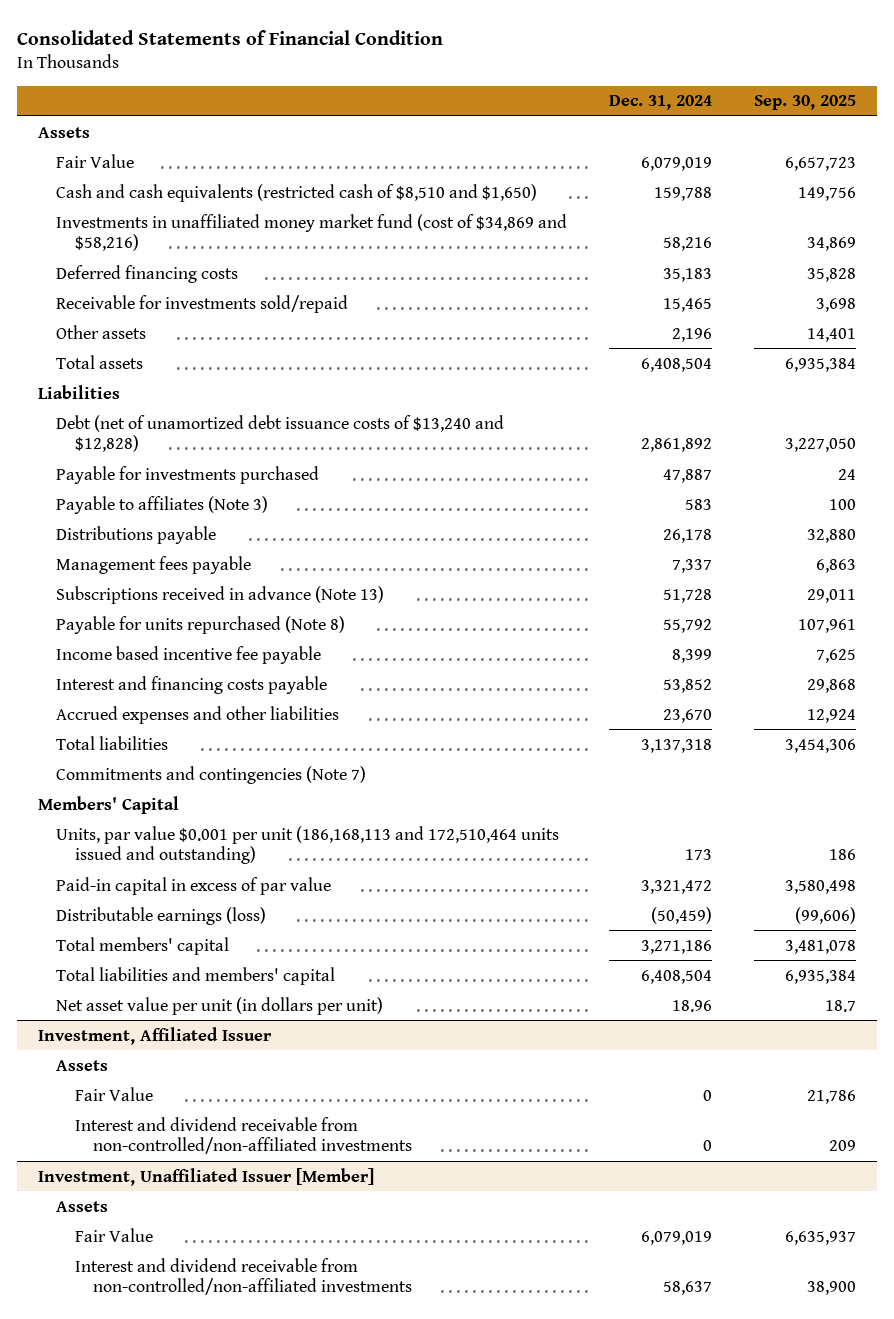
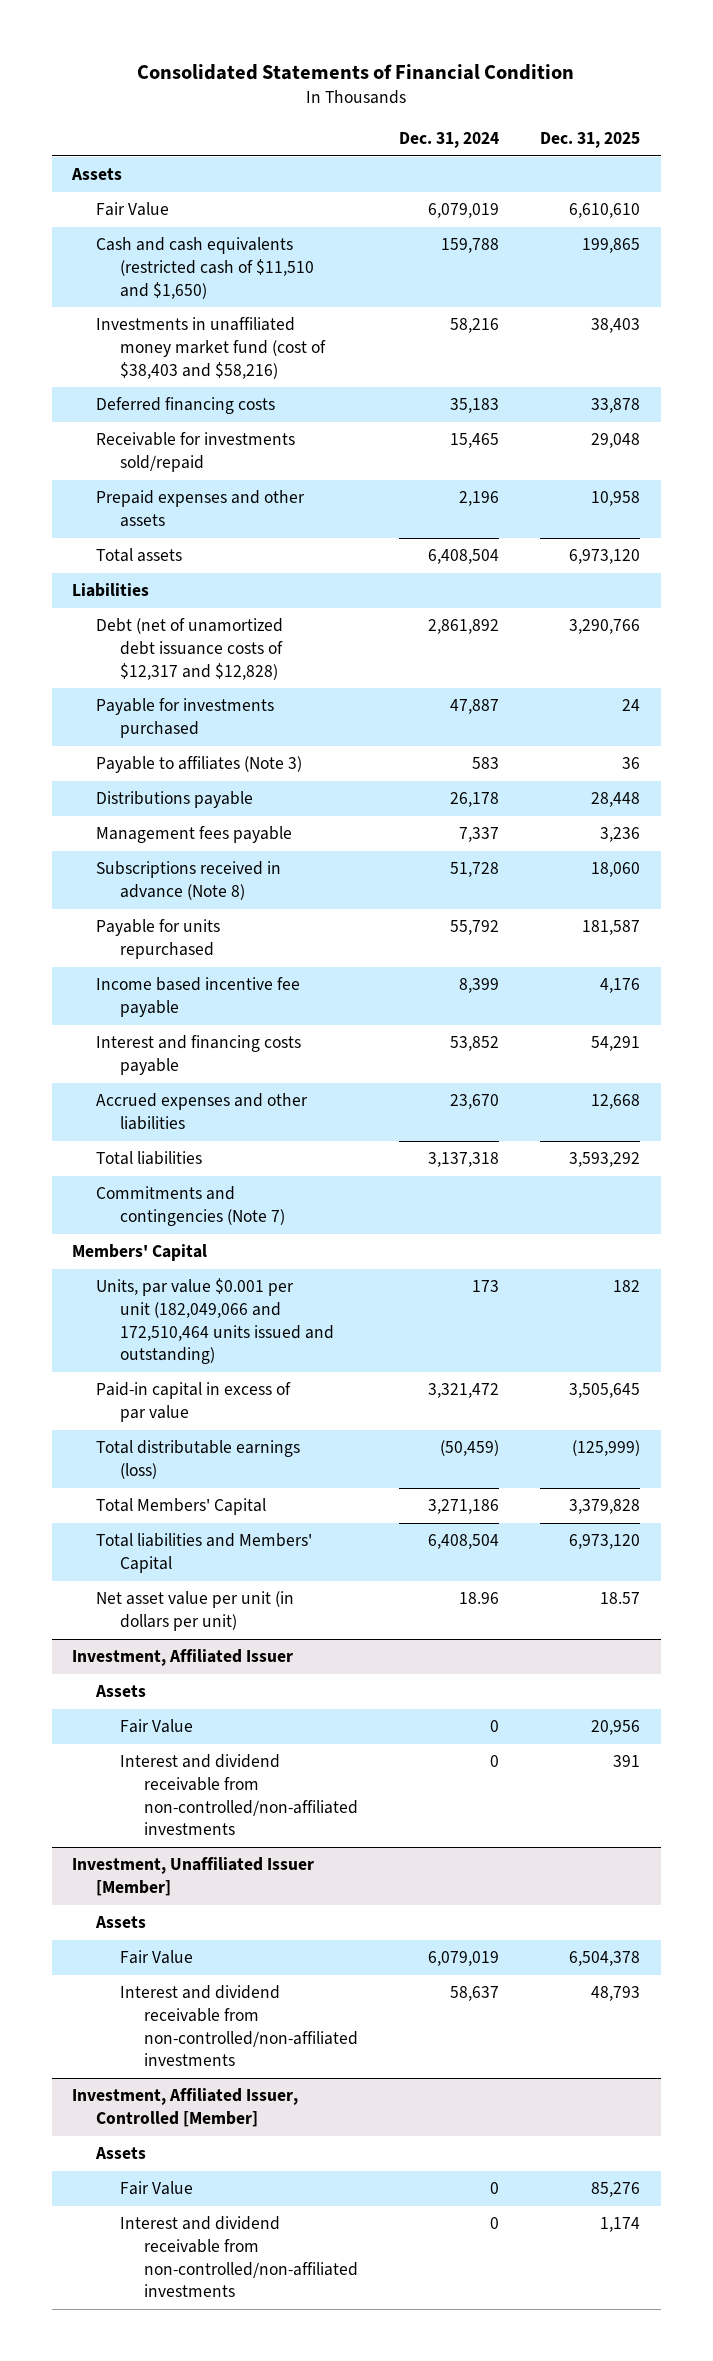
[754,95,857,111] Sep. 30, 2025 -> none
none -> [540,132,641,149] Dec. 31, 2025
[56,183,538,202] Cash and cash equivalents (restricted cash of $8,510 and $1,650) -> [96,237,315,299] Cash and cash equivalents (restricted cash of $11,510 and $1,650)
[56,213,568,252] Investments in unaffiliated money market fund (cost of $34,869 and $58,216) -> [96,317,327,379] Investments in unaffiliated money market fund (cost of $38,403 and $58,216)
[56,324,147,339] Other assets -> [96,490,306,527] Prepaid expenses and other assets
[56,414,505,453] Debt (net of unamortized debt issuance costs of $13,240 and $12,828) -> [96,618,284,680] Debt (net of unamortized debt issuance costs of $12,317 and $12,828)
[56,585,385,604] Subscriptions received in advance (Note 13) -> [96,861,282,900] Subscriptions received in advance (Note 8)
[56,615,346,634] Payable for units repurchased (Note 8) -> [96,919,221,959] Payable for units repurchased
[56,825,560,865] Units, par value $0.001 per unit (186,168,113 and 172,510,464 units issued and outstanding) -> [96,1278,335,1365] Units, par value $0.001 per unit (182,049,066 and 172,510,464 units issued and outstanding)
[56,906,267,925] Distributable earnings (loss) -> [96,1440,301,1479] Total distributable earnings (loss)
[56,936,230,955] Total members' capital -> [96,1498,267,1516] Total Members' Capital
[56,966,336,985] Total liabilities and members' capital -> [96,1533,313,1573] Total liabilities and Members' Capital
none -> [72,2088,299,2127] Investment, Affiliated Issuer, Controlled [Member]
none -> [95,2147,147,2160] Assets
none -> [120,2181,194,2196] Fair Value
none -> [120,2216,359,2298] Interest and dividend receivable from non-controlled/non-affiliated investments

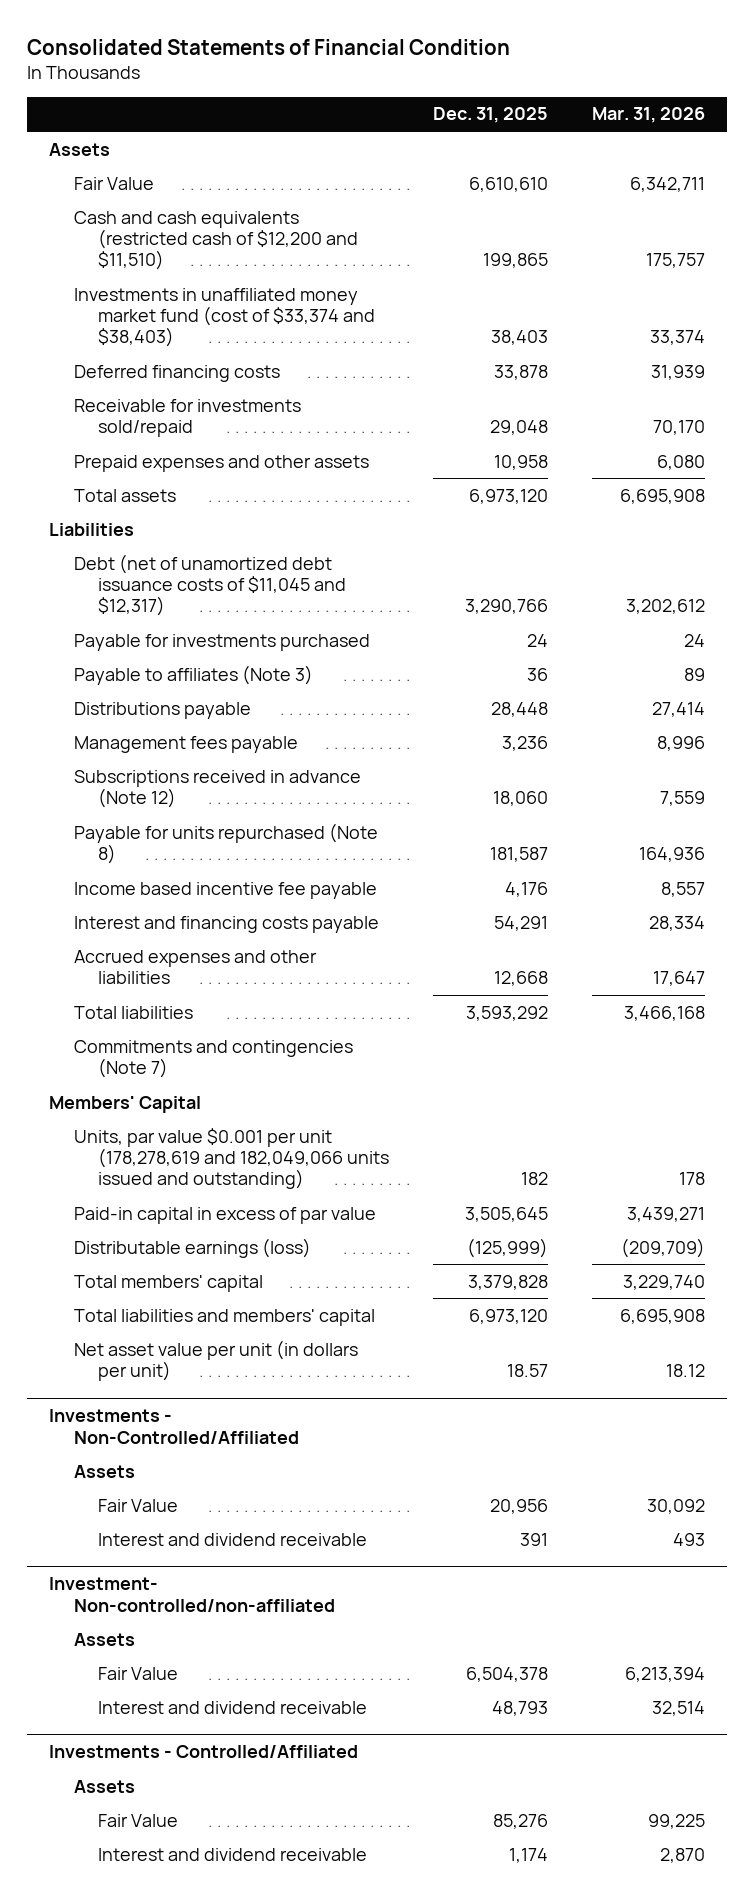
[399,132,500,149] Dec. 31, 2024 -> none
none -> [592,107,706,124] Mar. 31, 2026
[96,237,315,299] Cash and cash equivalents (restricted cash of $11,510 and $1,650) -> [73,210,359,271] Cash and cash equivalents (restricted cash of $12,200 and $11,510)
[96,317,327,379] Investments in unaffiliated money market fund (cost of $38,403 and $58,216) -> [73,287,376,348] Investments in unaffiliated money market fund (cost of $33,374 and $38,403)
[96,618,284,680] Debt (net of unamortized debt issuance costs of $12,317 and $12,828) -> [73,553,347,617] Debt (net of unamortized debt issuance costs of $11,045 and $12,317)
[96,861,282,900] Subscriptions received in advance (Note 8) -> [73,769,361,808] Subscriptions received in advance (Note 12)
[96,919,221,959] Payable for units repurchased -> [73,822,378,864] Payable for units repurchased (Note 8)
[96,1278,335,1365] Units, par value $0.001 per unit (182,049,066 and 172,510,464 units issued and outstanding) -> [73,1127,390,1190] Units, par value $0.001 per unit (178,278,619 and 182,049,066 units issued and outstanding)
[96,1440,301,1479] Total distributable earnings (loss) -> [73,1237,311,1258] Distributable earnings (loss)
[96,1498,267,1516] Total Members' Capital -> [73,1274,263,1292] Total members' capital
[96,1533,313,1573] Total liabilities and Members' Capital -> [73,1308,375,1326] Total liabilities and members' capital
[72,1649,294,1667] Investment, Affiliated Issuer -> [49,1409,299,1444] Investments - Non-Controlled/Affiliated
[120,1754,359,1836] Interest and dividend receivable from non-controlled/non-affiliated investments -> [98,1532,368,1546] Interest and dividend receivable
[72,1857,315,1896] Investment, Unaffiliated Issuer [Member] -> [49,1577,335,1612] Investment- Non-controlled/non-affiliated
[120,1985,359,2067] Interest and dividend receivable from non-controlled/non-affiliated investments -> [98,1700,368,1714] Interest and dividend receivable
[72,2088,299,2127] Investment, Affiliated Issuer, Controlled [Member] -> [49,1745,359,1759] Investments - Controlled/Affiliated
[120,2216,359,2298] Interest and dividend receivable from non-controlled/non-affiliated investments -> [98,1847,368,1861] Interest and dividend receivable

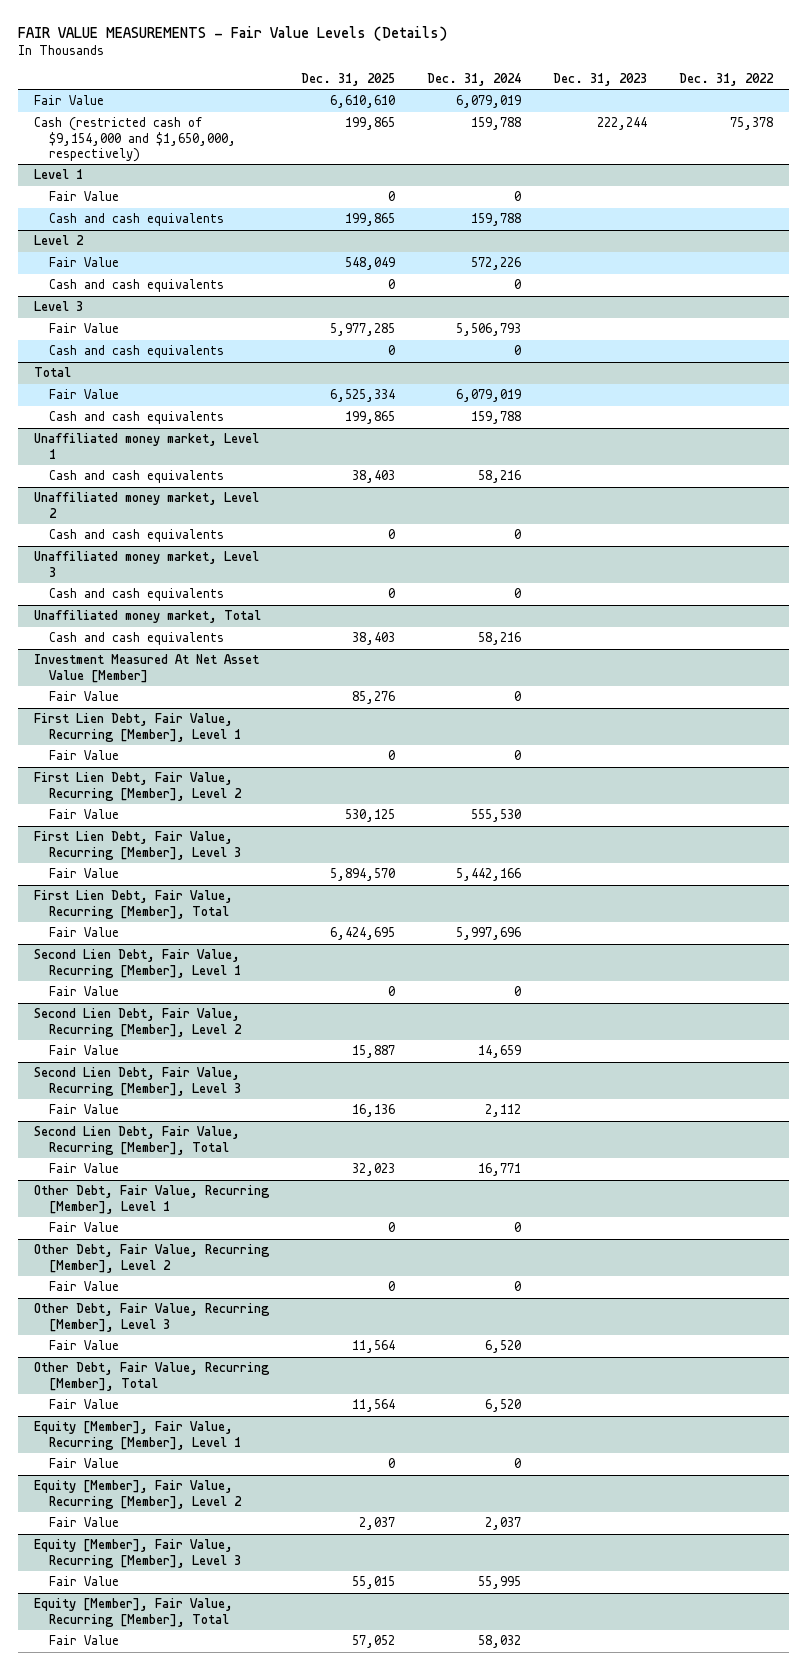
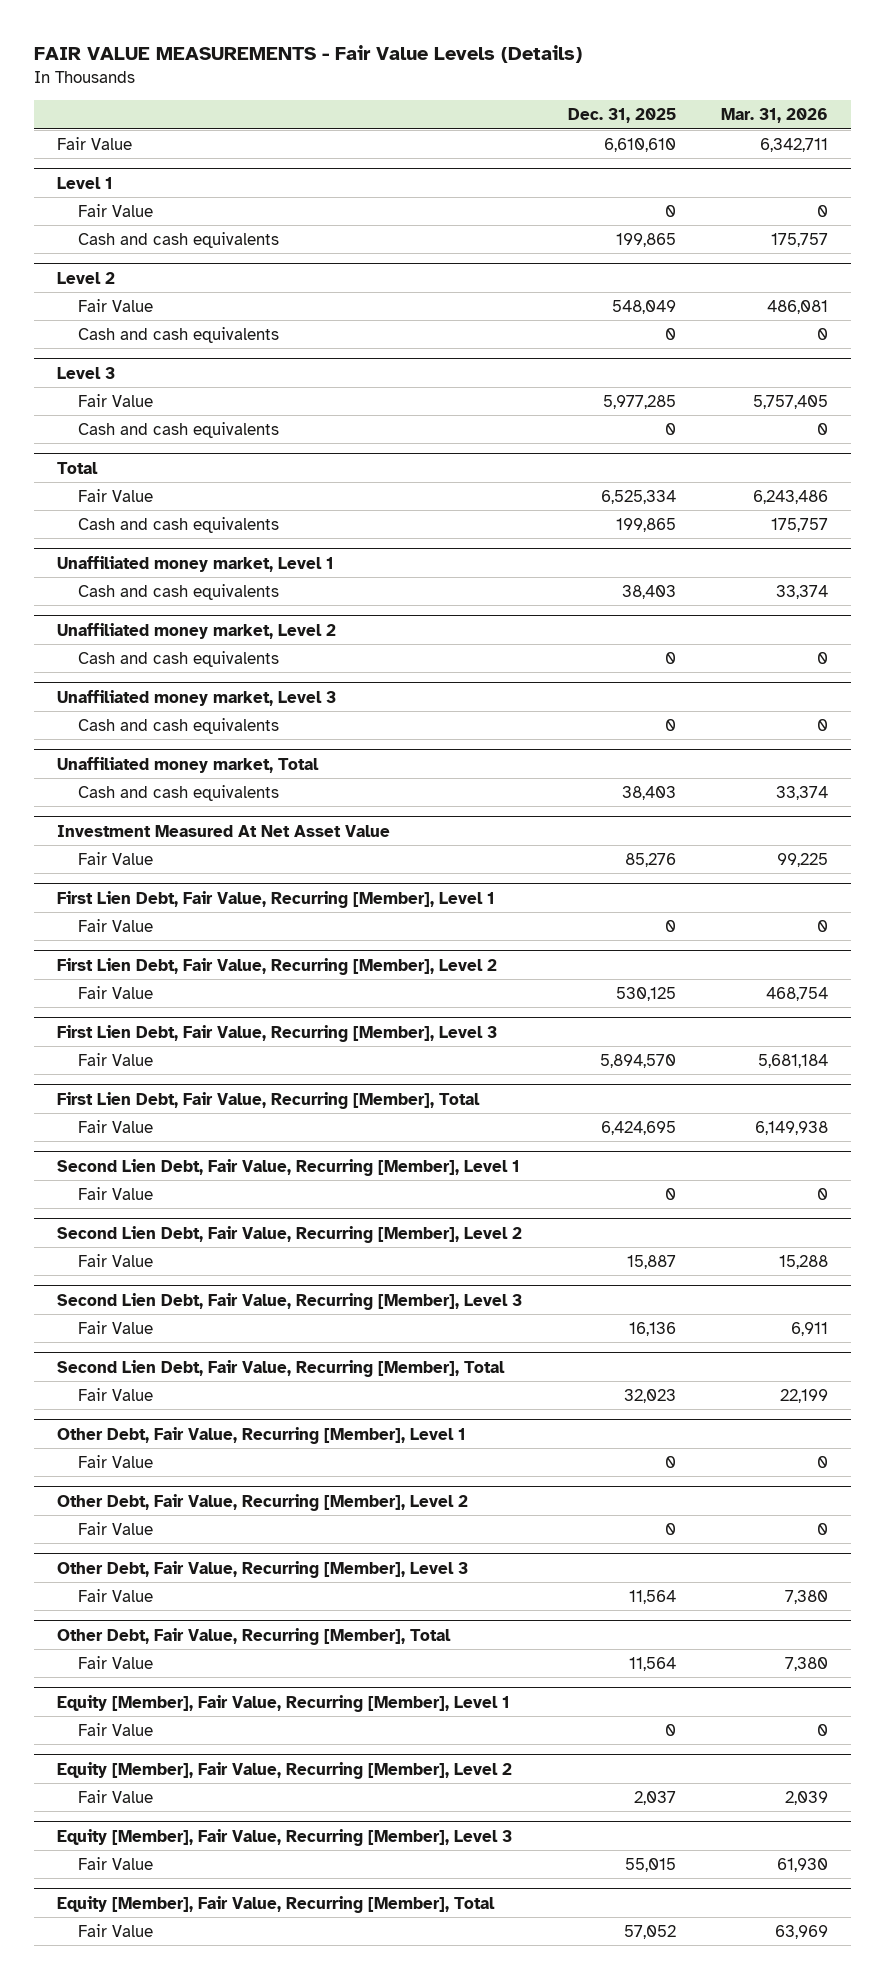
[426,72,521,86] Dec. 31, 2024 -> none
[552,72,647,86] Dec. 31, 2023 -> none
[678,72,774,86] Dec. 31, 2022 -> none
none -> [721,108,829,124] Mar. 31, 2026
[33,117,237,163] Cash (restricted cash of $9,154,000 and $1,650,000, respectively) -> none
[33,654,259,683] Investment Measured At Net Asset Value [Member] -> [56,824,390,837] Investment Measured At Net Asset Value

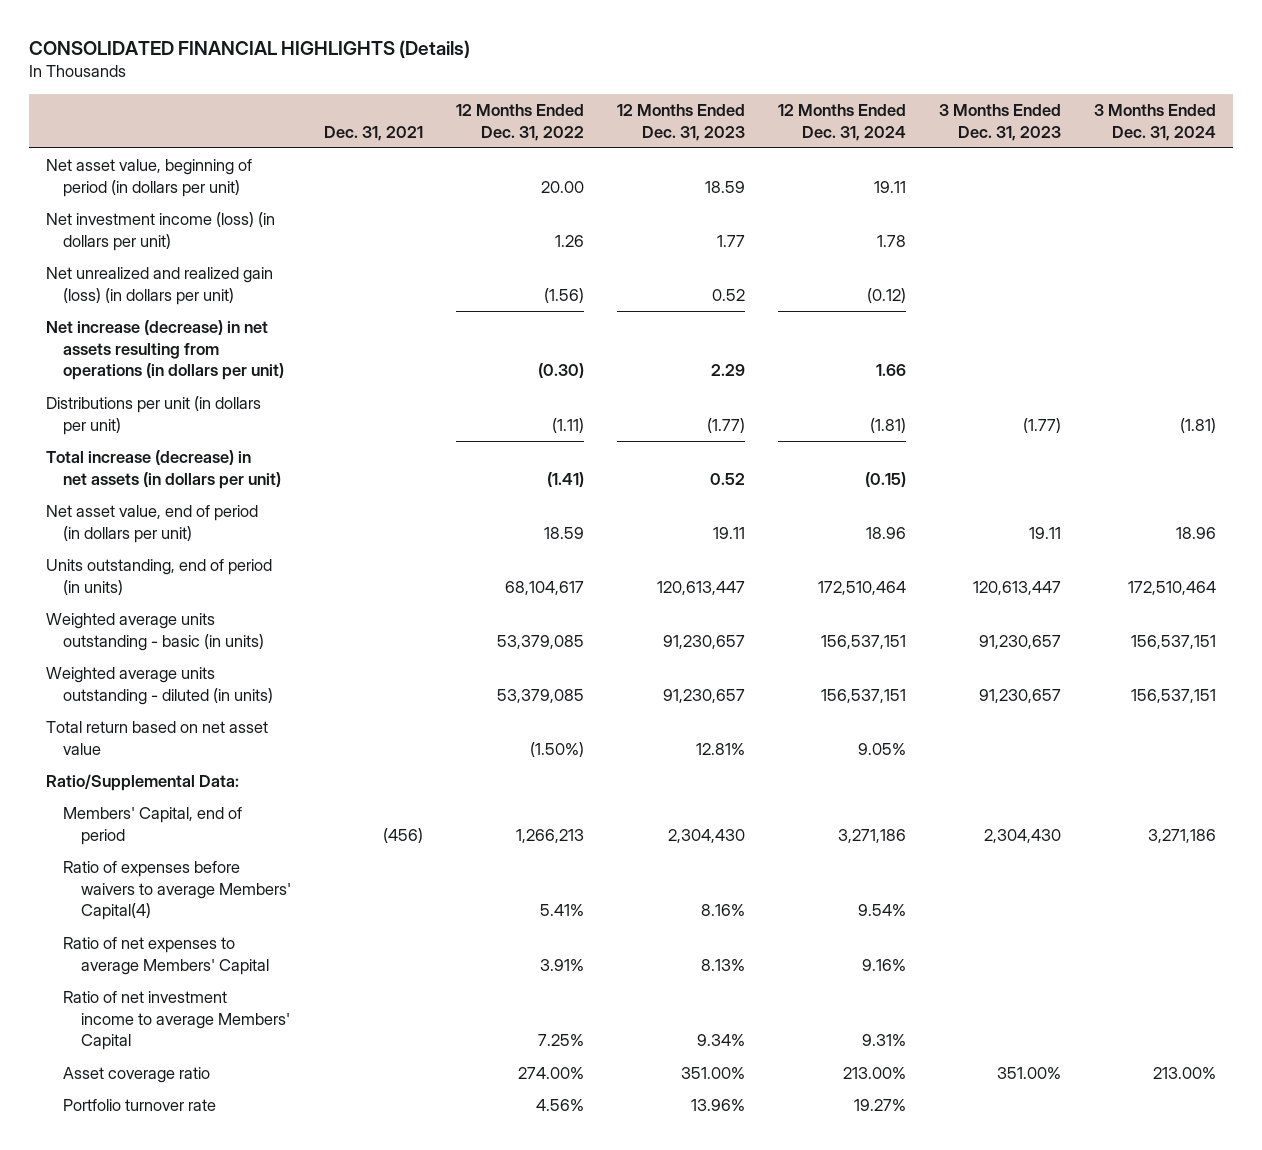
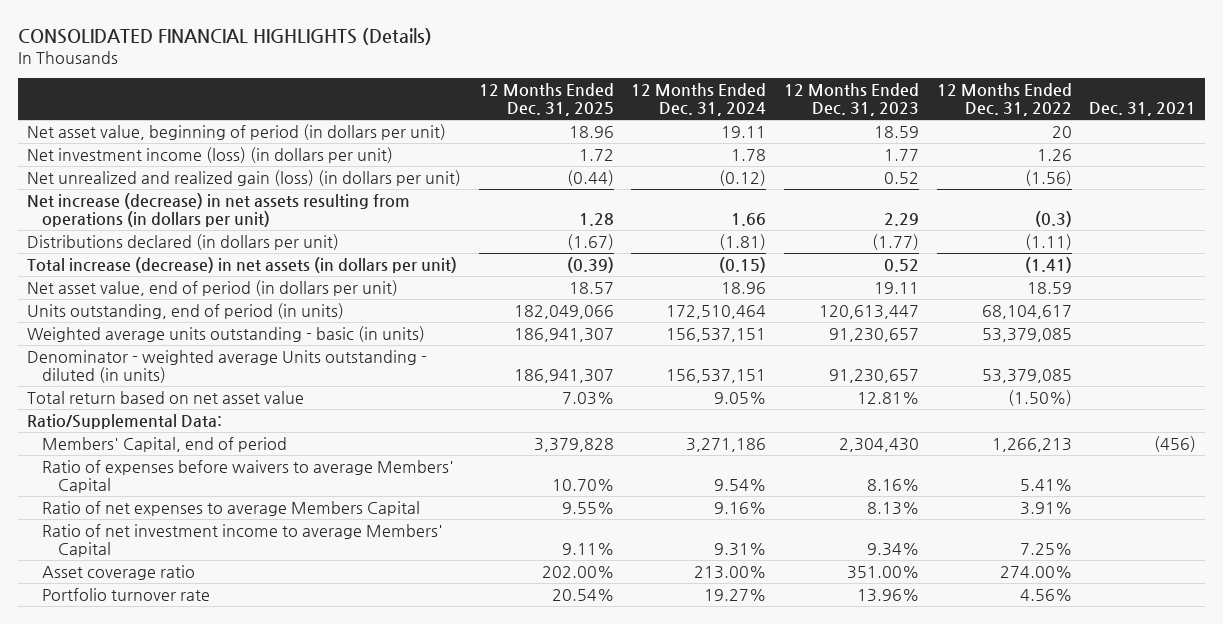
[939,104,1062,141] 3 Months Ended Dec. 31, 2023 -> none
[1094,104,1217,141] 3 Months Ended Dec. 31, 2024 -> none
none -> [478,82,614,116] 12 Months Ended Dec. 31, 2025
[541,180,585,193] 20.00 -> [1051,126,1072,139] 20
[538,363,585,379] (0.30) -> [1034,210,1072,227] (0.3)
[45,396,261,435] Distributions per unit (in dollars per unit) -> [26,234,339,251] Distributions declared (in dollars per unit)
[45,667,274,705] Weighted average units outstanding - diluted (in units) -> [26,350,427,383] Denominator - weighted average Units outstanding - diluted (in units)
[63,861,292,921] Ratio of expenses before waivers to average Members' Capital(4) -> [42,460,455,493] Ratio of expenses before waivers to average Members' Capital
[63,937,270,975] Ratio of net expenses to average Members' Capital -> [42,501,421,517] Ratio of net expenses to average Members Capital

